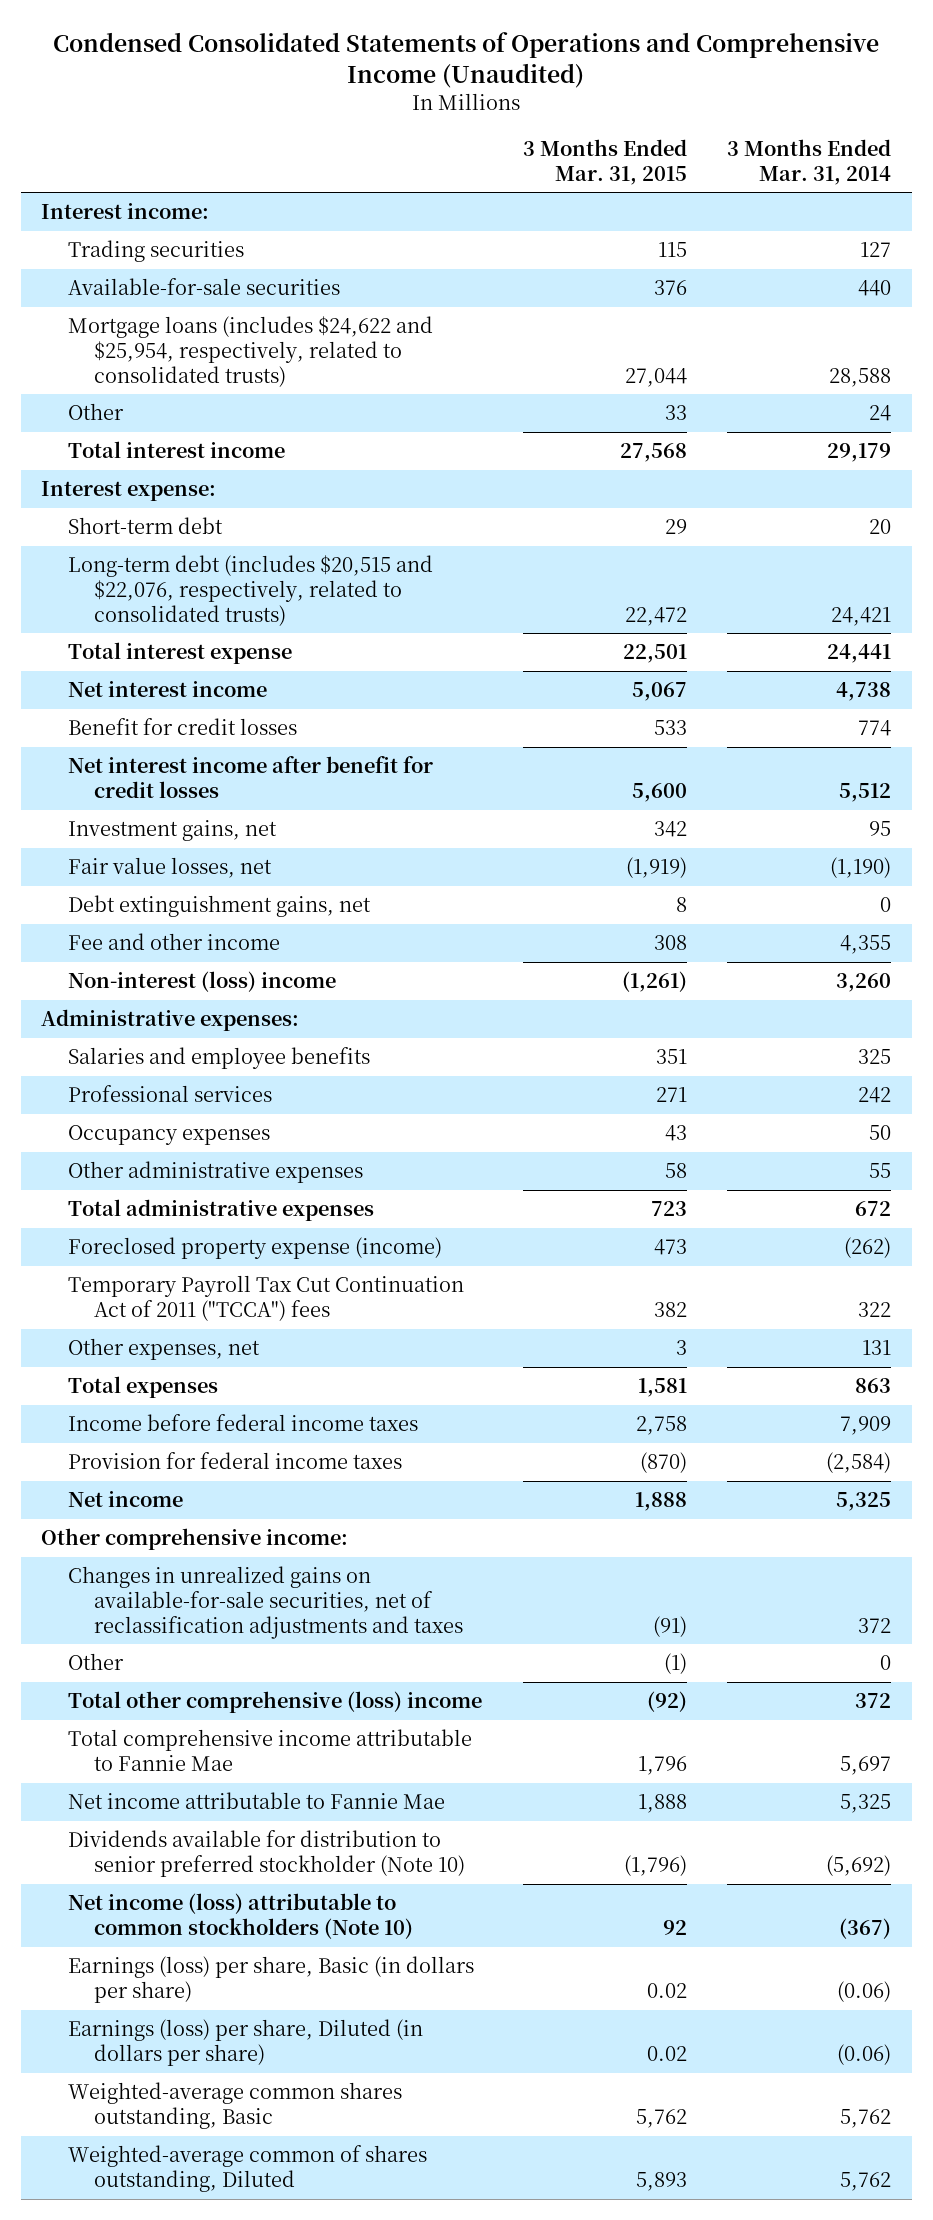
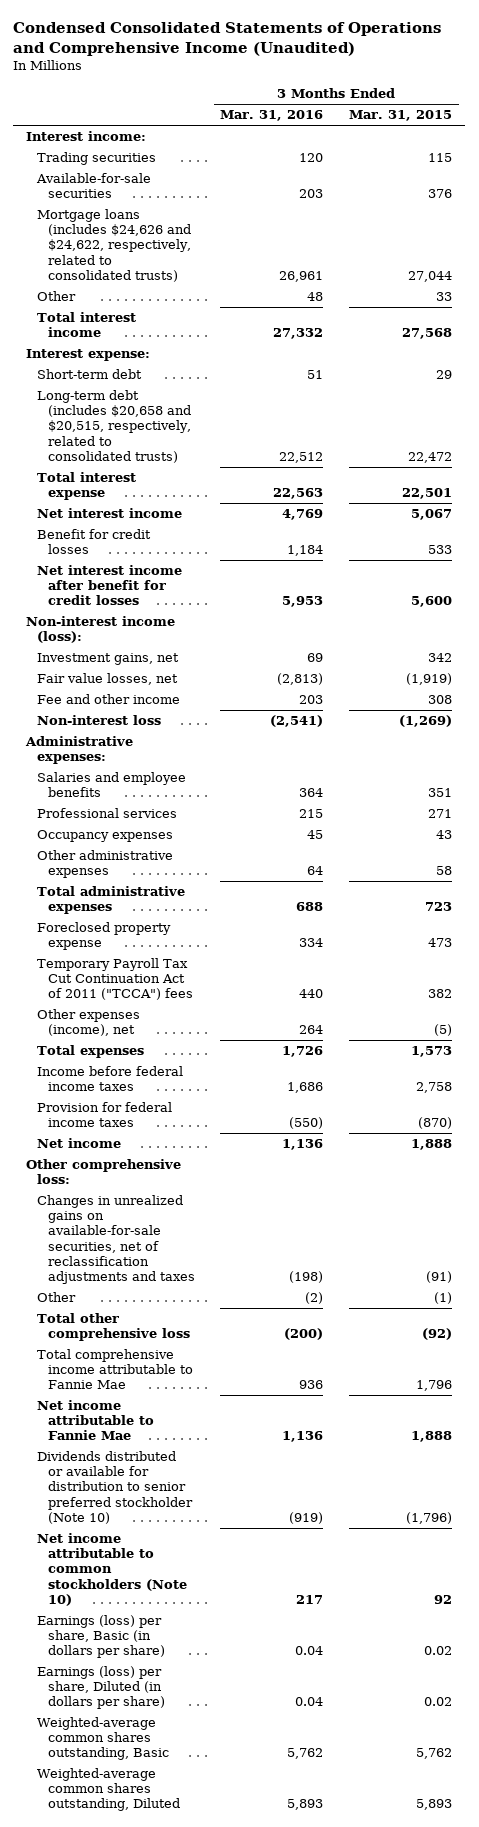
[727,138,892,185] 3 Months Ended Mar. 31, 2014 -> none
none -> [220,110,324,122] Mar. 31, 2016
[67,316,433,387] Mortgage loans (includes $24,622 and $25,954, respectively, related to consolidated trusts) -> [36,209,191,282] Mortgage loans (includes $24,626 and $24,622, respectively, related to consolidated trusts)
[67,555,433,626] Long-term debt (includes $20,515 and $22,076, respectively, related to consolidated trusts) -> [36,390,191,463] Long-term debt (includes $20,658 and $20,515, respectively, related to consolidated trusts)
none -> [26,616,176,644] Non-interest income (loss):
[67,895,371,918] Debt extinguishment gains, net -> none
[67,971,336,993] Non-interest (loss) income -> [36,715,161,726] Non-interest loss
[621,971,687,993] (1,261) -> [399,715,453,728] (1,269)
[67,1237,442,1260] Foreclosed property expense (income) -> [36,922,171,951] Foreclosed property expense
[67,1338,260,1361] Other expenses, net -> [36,1009,140,1037] Other expenses (income), net
[675,1340,687,1356] 3 -> [434,1024,453,1037] (5)
[637,1378,687,1398] 1,581 -> [411,1046,453,1058] 1,573
[41,1528,349,1551] Other comprehensive income: -> [26,1159,182,1185] Other comprehensive loss:
[67,1691,482,1714] Total other comprehensive (loss) income -> [36,1313,190,1342] Total other comprehensive loss
[67,1830,466,1878] Dividends available for distribution to senior preferred stockholder (Note 10) -> [36,1451,193,1524] Dividends distributed or available for distribution to senior preferred stockholder (Note 10)
[67,1893,414,1940] Net income (loss) attributable to common stockholders (Note 10) -> [36,1533,187,1606] Net income attributable to common stockholders (Note 10)
[67,2145,427,2193] Weighted-average common of shares outstanding, Diluted -> [36,1768,180,1812] Weighted-average common shares outstanding, Diluted

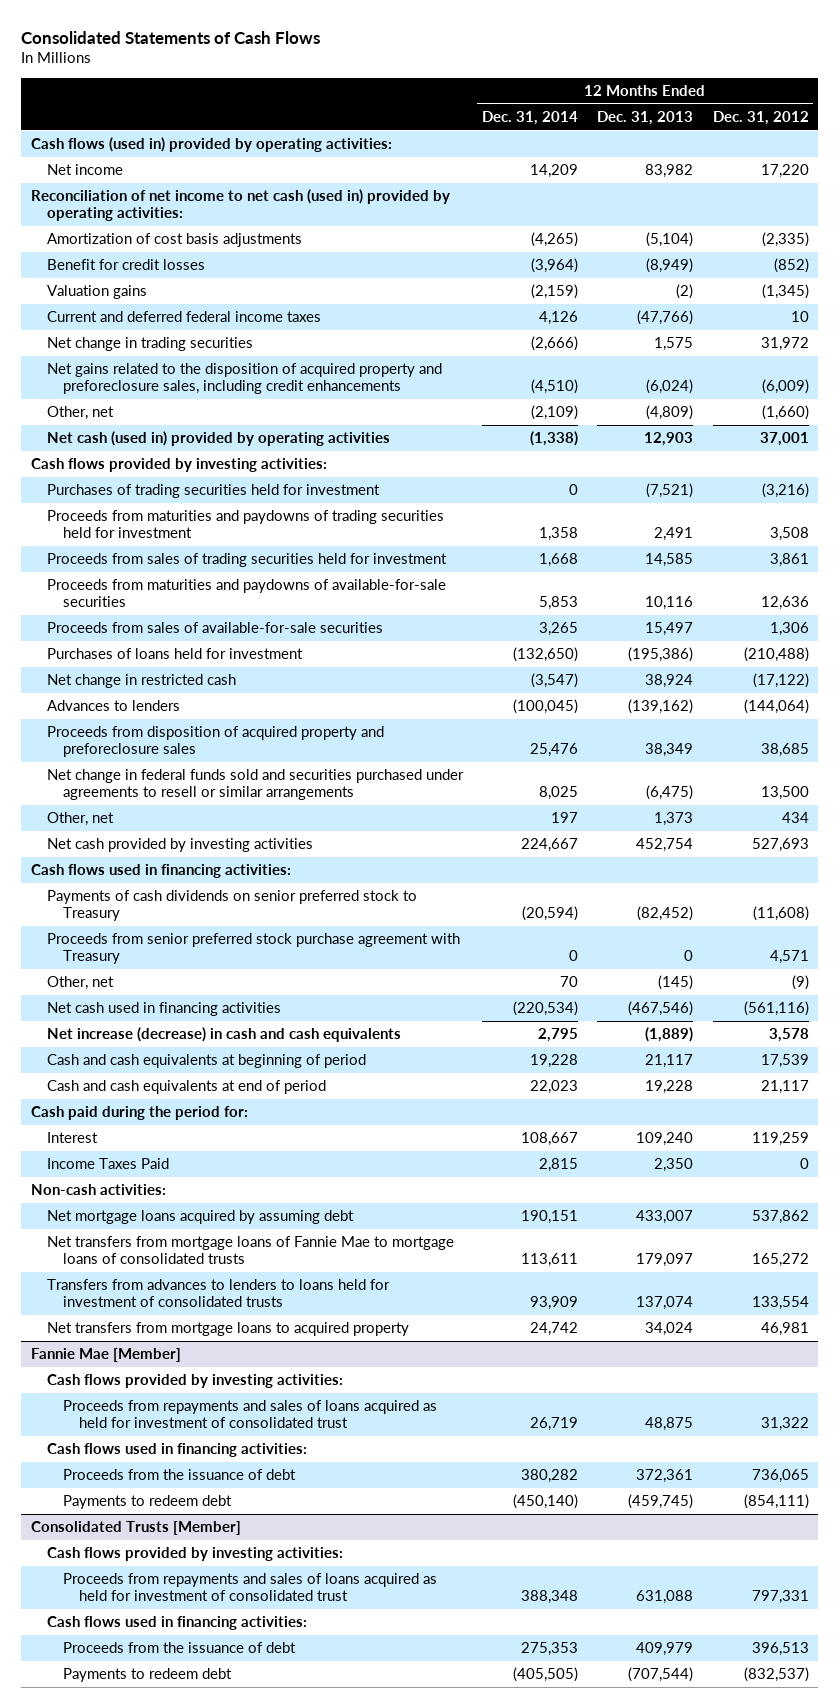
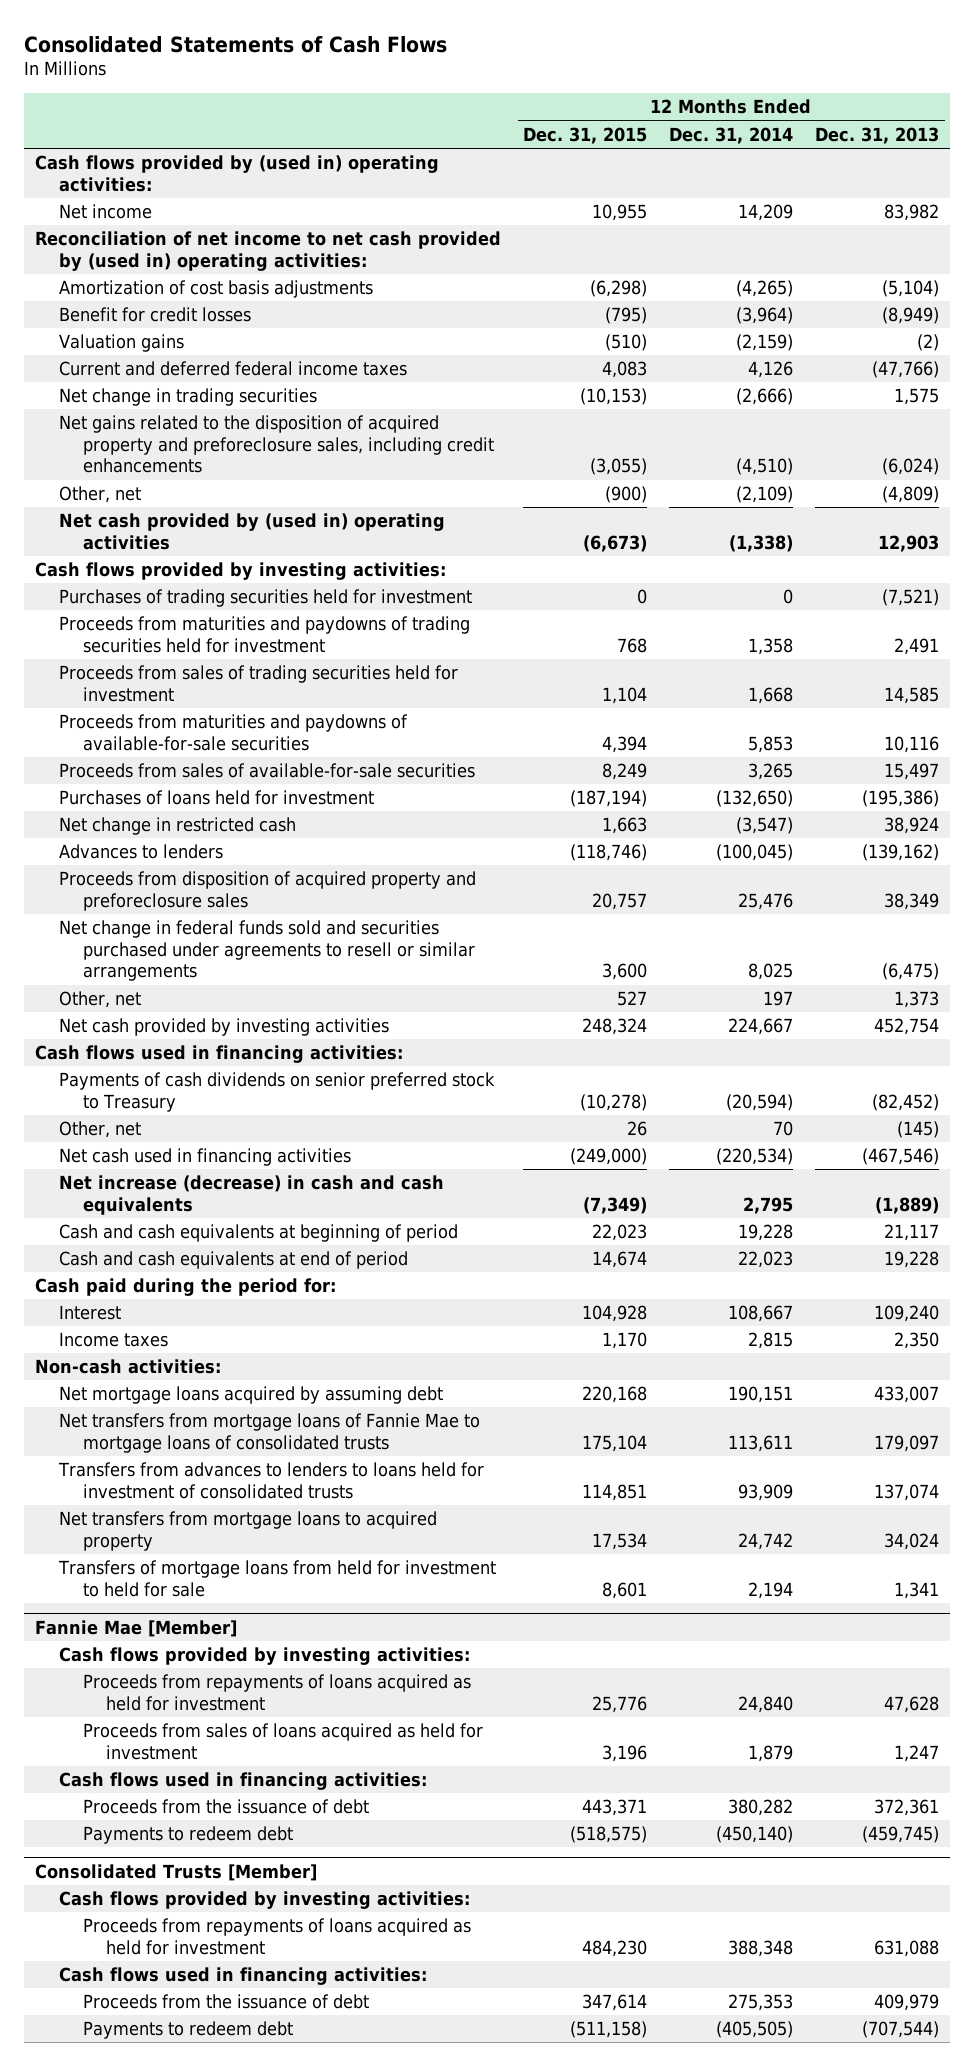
[712,111,809,126] Dec. 31, 2012 -> none
none -> [523,126,648,144] Dec. 31, 2015
[30,137,392,153] Cash flows (used in) provided by operating activities: -> [35,155,440,192] Cash flows provided by (used in) operating activities:
[30,189,450,222] Reconciliation of net income to net cash (used in) provided by operating activities: -> [35,231,502,271] Reconciliation of net income to net cash provided by (used in) operating activities:
[46,431,390,447] Net cash (used in) provided by operating activities -> [58,513,445,550] Net cash provided by (used in) operating activities
[46,933,460,965] Proceeds from senior preferred stock purchase agreement with Treasury -> none
[46,1158,169,1170] Income Taxes Paid -> [58,1332,168,1348] Income taxes
none -> [57,1560,496,1597] Transfers of mortgage loans from held for investment to held for sale
[62,1400,437,1429] Proceeds from repayments and sales of loans acquired as held for investment of consolidated trust -> [82,1674,471,1711] Proceeds from repayments of loans acquired as held for investment
[530,1417,579,1432] 26,719 -> [738,1695,794,1713] 24,840
[645,1417,694,1432] 48,875 -> [884,1695,940,1713] 47,628
none -> [82,1723,483,1760] Proceeds from sales of loans acquired as held for investment
[62,1573,437,1602] Proceeds from repayments and sales of loans acquired as held for investment of consolidated trust -> [82,1918,471,1955] Proceeds from repayments of loans acquired as held for investment

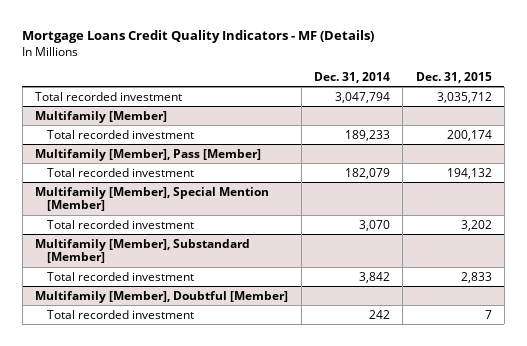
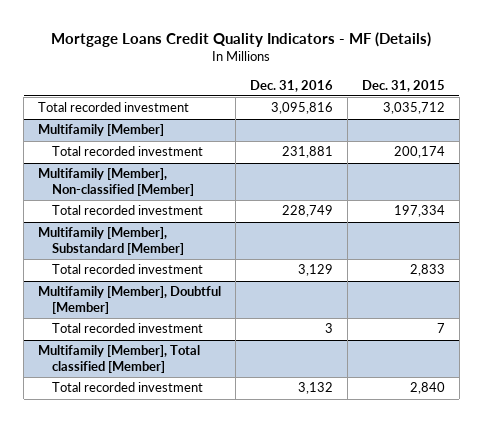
[313,71,390,83] Dec. 31, 2014 -> none
none -> [249,79,333,92] Dec. 31, 2016
[35,148,262,161] Multifamily [Member], Pass [Member] -> none
[35,186,270,212] Multifamily [Member], Special Mention [Member] -> none
[47,219,195,229] Total recorded investment -> none
none -> [37,168,194,197] Multifamily [Member], Non-classified [Member]
[446,167,492,179] 194,132 -> [393,205,445,218] 197,334
none -> [37,345,200,374] Multifamily [Member], Total classified [Member]
none -> [51,382,203,393] Total recorded investment

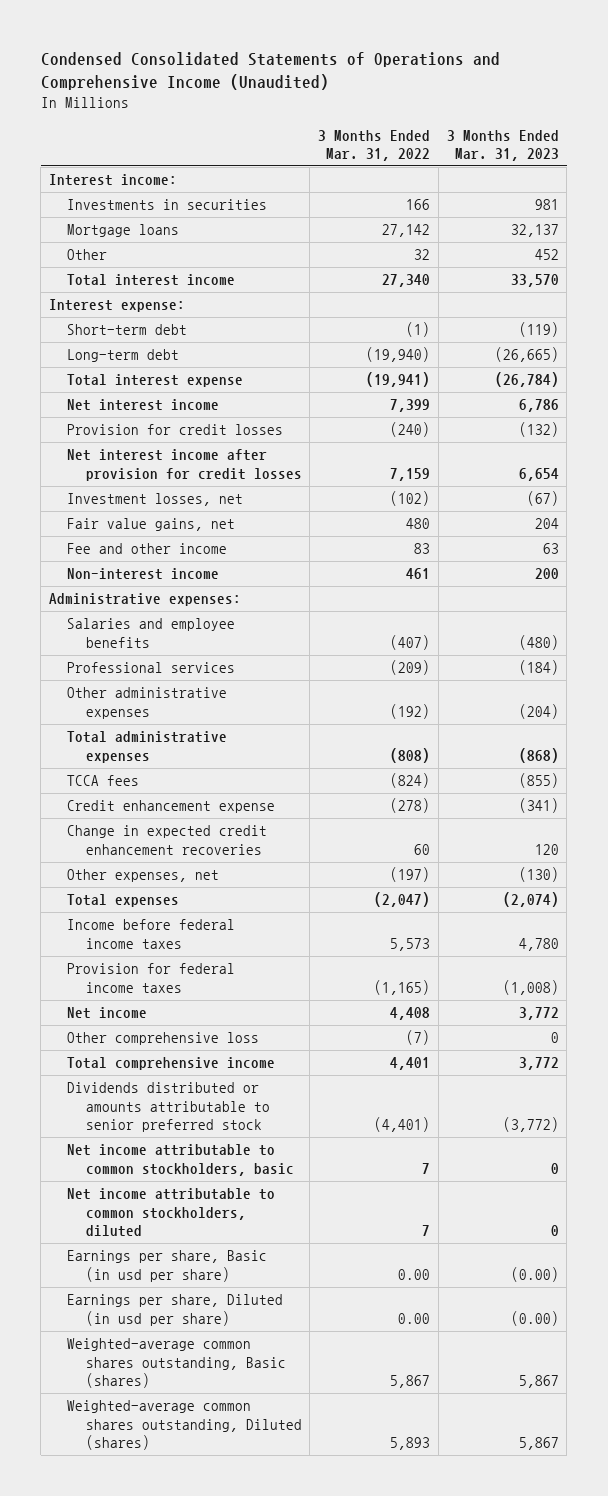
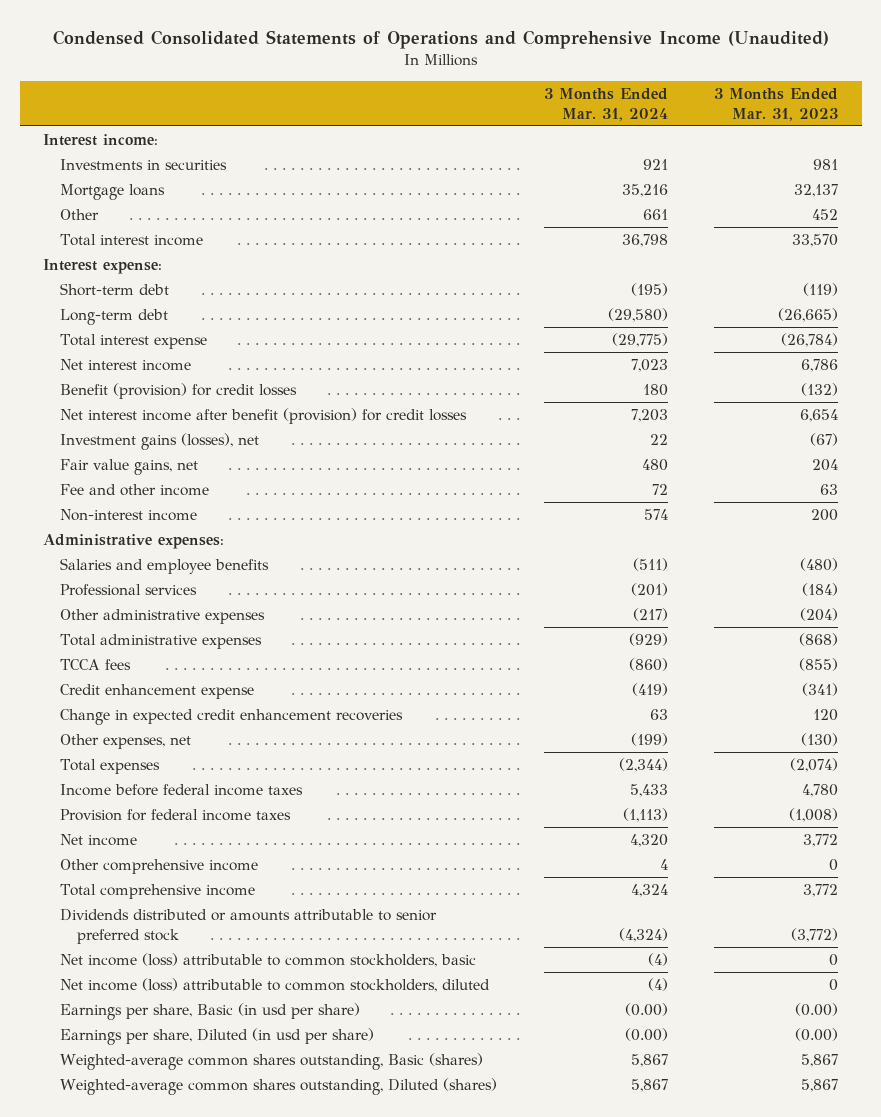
[318,129,431,162] 3 Months Ended Mar. 31, 2022 -> none
none -> [543,87,668,121] 3 Months Ended Mar. 31, 2024
[67,424,284,436] Provision for credit losses -> [59,382,297,399] Benefit (provision) for credit losses
[67,449,302,481] Net interest income after provision for credit losses -> [59,407,467,424] Net interest income after benefit (provision) for credit losses
[67,493,244,507] Investment losses, net -> [59,432,259,450] Investment gains (losses), net
[67,1032,260,1046] Other comprehensive loss -> [59,858,258,874] Other comprehensive income
[67,1144,294,1176] Net income attributable to common stockholders, basic -> [59,952,476,967] Net income (loss) attributable to common stockholders, basic
[67,1188,276,1238] Net income attributable to common stockholders, diluted -> [59,977,490,992] Net income (loss) attributable to common stockholders, diluted

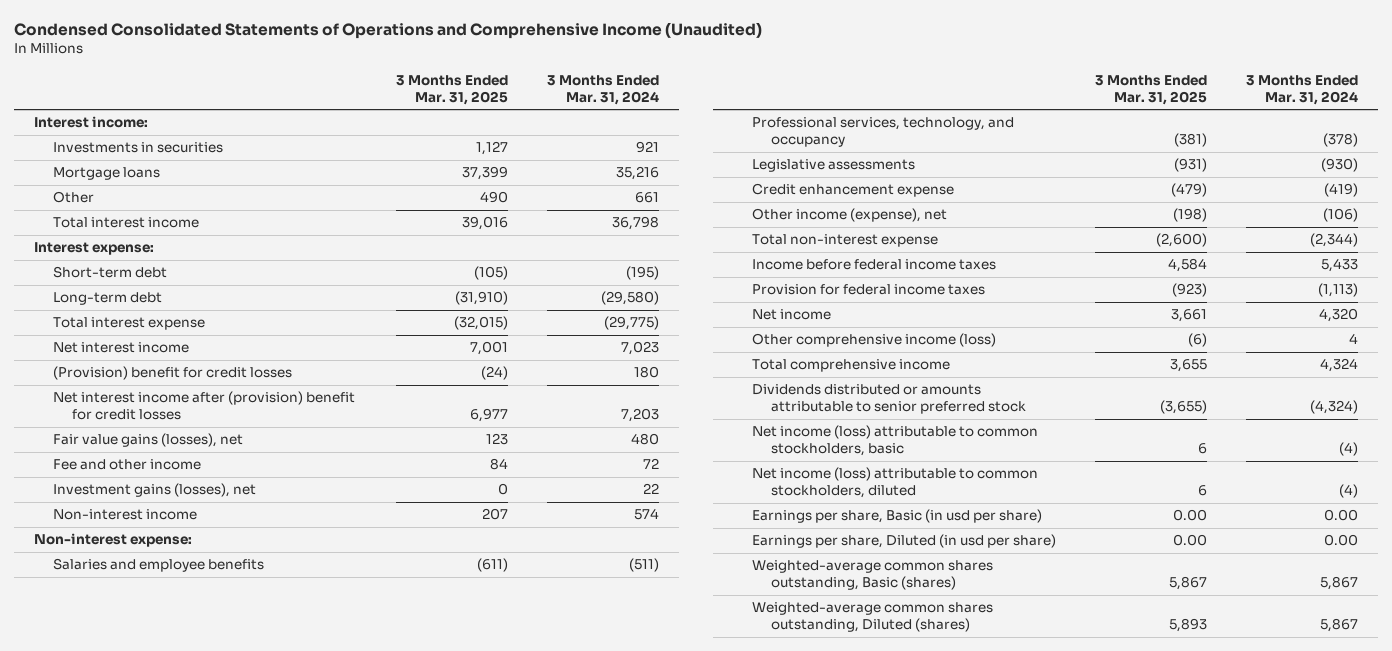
[714,87,839,121] 3 Months Ended Mar. 31, 2023 -> none
none -> [395,74,508,105] 3 Months Ended Mar. 31, 2025
[59,382,297,399] Benefit (provision) for credit losses -> [52,366,292,381] (Provision) benefit for credit losses
[59,407,467,424] Net interest income after benefit (provision) for credit losses -> [52,391,355,421] Net interest income after (provision) benefit for credit losses
[59,458,198,475] Fair value gains, net -> [52,433,243,448] Fair value gains (losses), net
[59,432,259,450] Investment gains (losses), net -> [52,483,256,498] Investment gains (losses), net
[42,533,224,549] Administrative expenses: -> none
none -> [33,533,192,548] Non-interest expense:
[59,608,265,624] Other administrative expenses -> none
[59,633,262,649] Total administrative expenses -> none
[59,658,131,670] TCCA fees -> none
[59,583,197,596] Professional services -> [751,117,1014,148] Professional services, technology, and occupancy
[630,582,668,596] (201) -> [1323,133,1359,148] (378)
none -> [751,159,915,173] Legislative assessments
[59,708,403,725] Change in expected credit enhancement recoveries -> none
[59,733,191,749] Other expenses, net -> [751,208,947,223] Other income (expense), net
[630,732,668,746] (199) -> [1323,208,1359,223] (106)
[59,758,160,774] Total expenses -> [751,234,938,248] Total non-interest expense
[59,858,258,874] Other comprehensive income -> [751,333,996,348] Other comprehensive income (loss)
[624,1002,668,1016] (0.00) -> [1324,509,1359,522] 0.00
[624,1027,668,1041] (0.00) -> [1324,534,1359,547] 0.00

